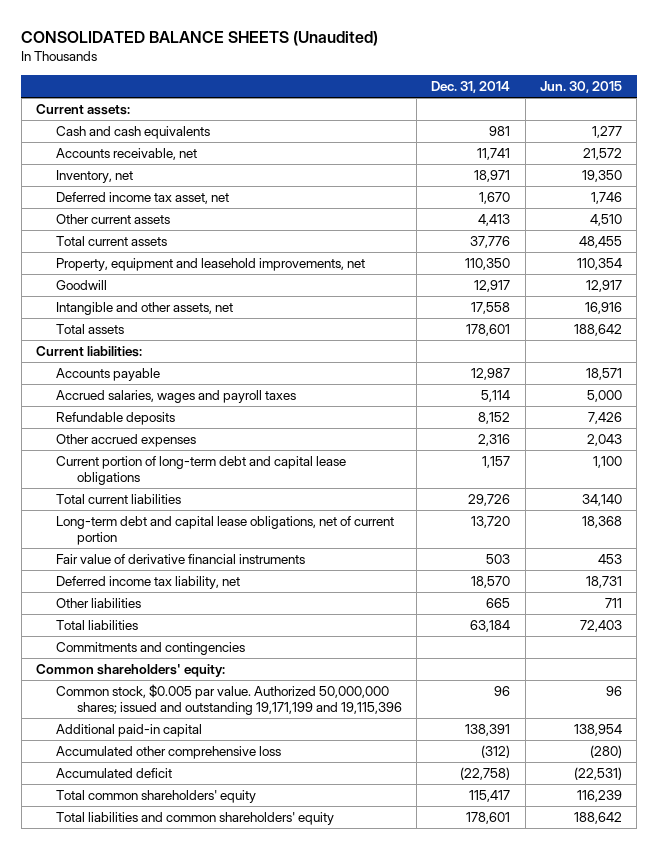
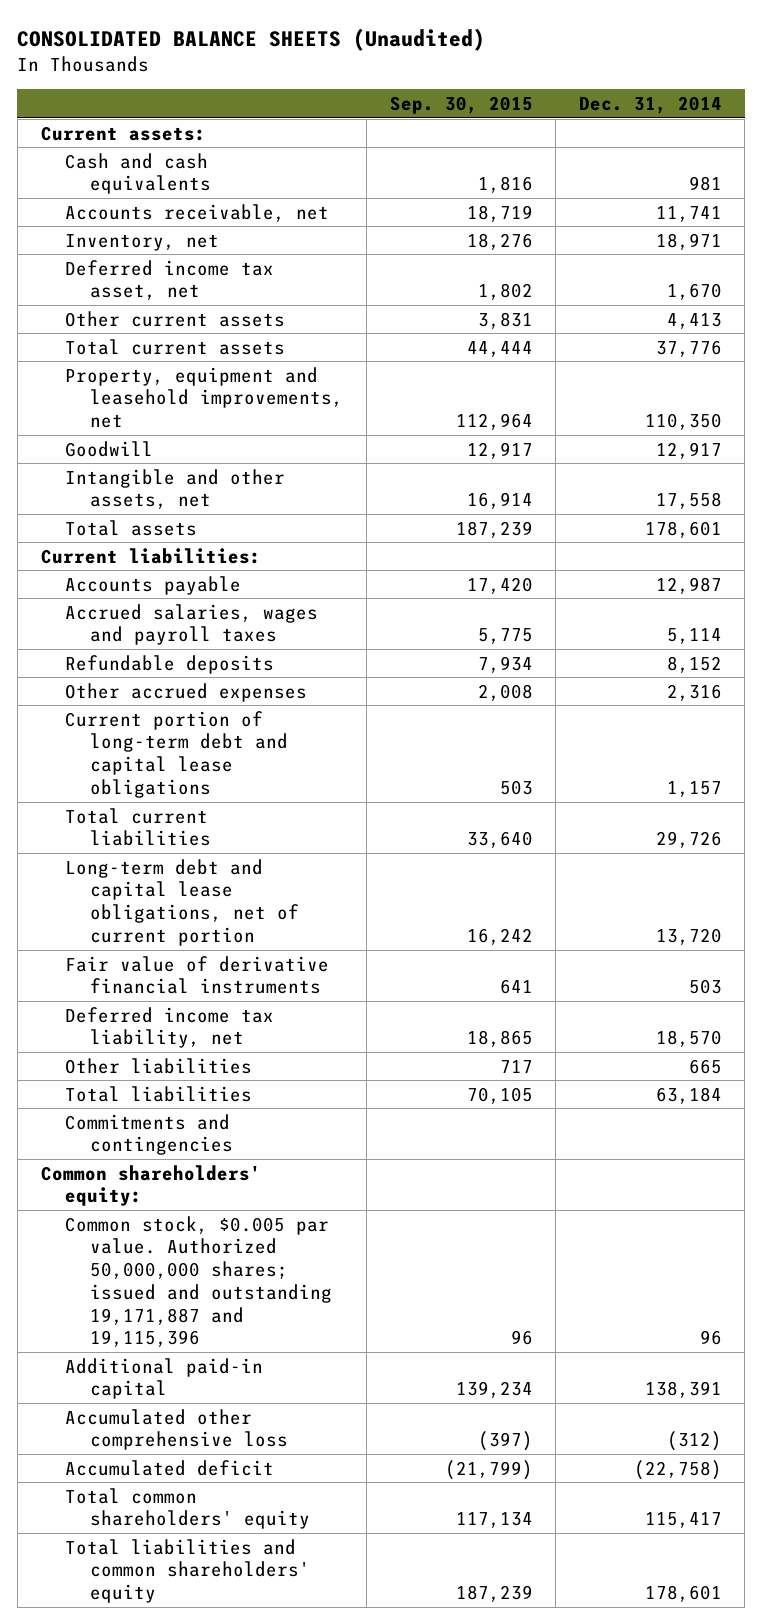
[540,81,623,94] Jun. 30, 2015 -> none
none -> [389,95,533,114] Sep. 30, 2015
[56,684,402,716] Common stock, $0.005 par value. Authorized 50,000,000 shares; issued and outstanding 19,171,199 and 19,115,396 -> [65,1215,333,1348] Common stock, $0.005 par value. Authorized 50,000,000 shares; issued and outstanding 19,171,887 and 19,115,396

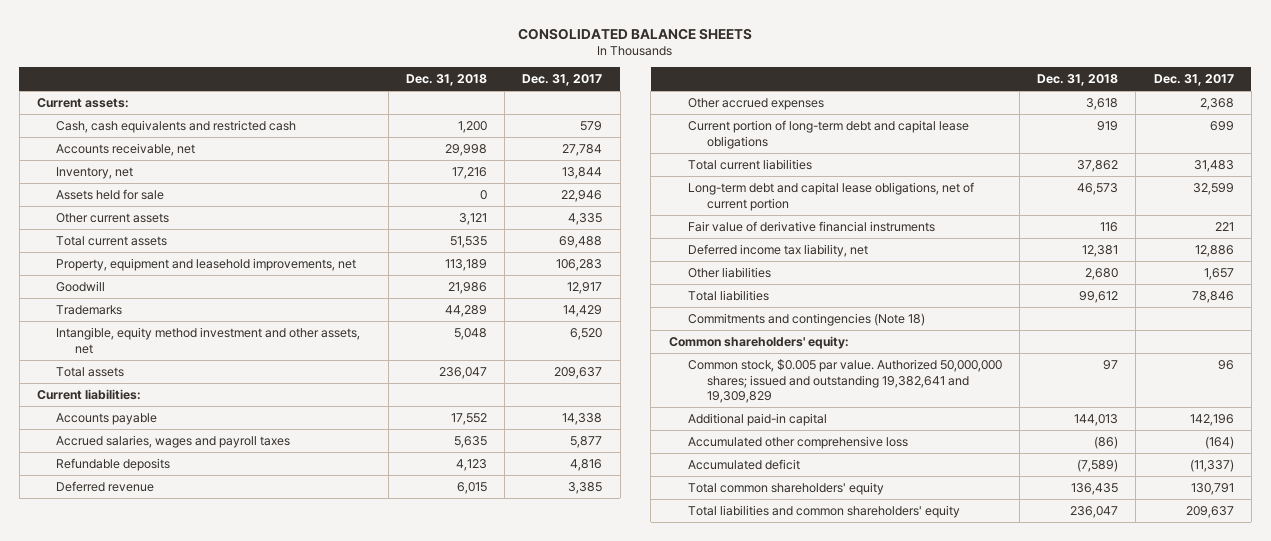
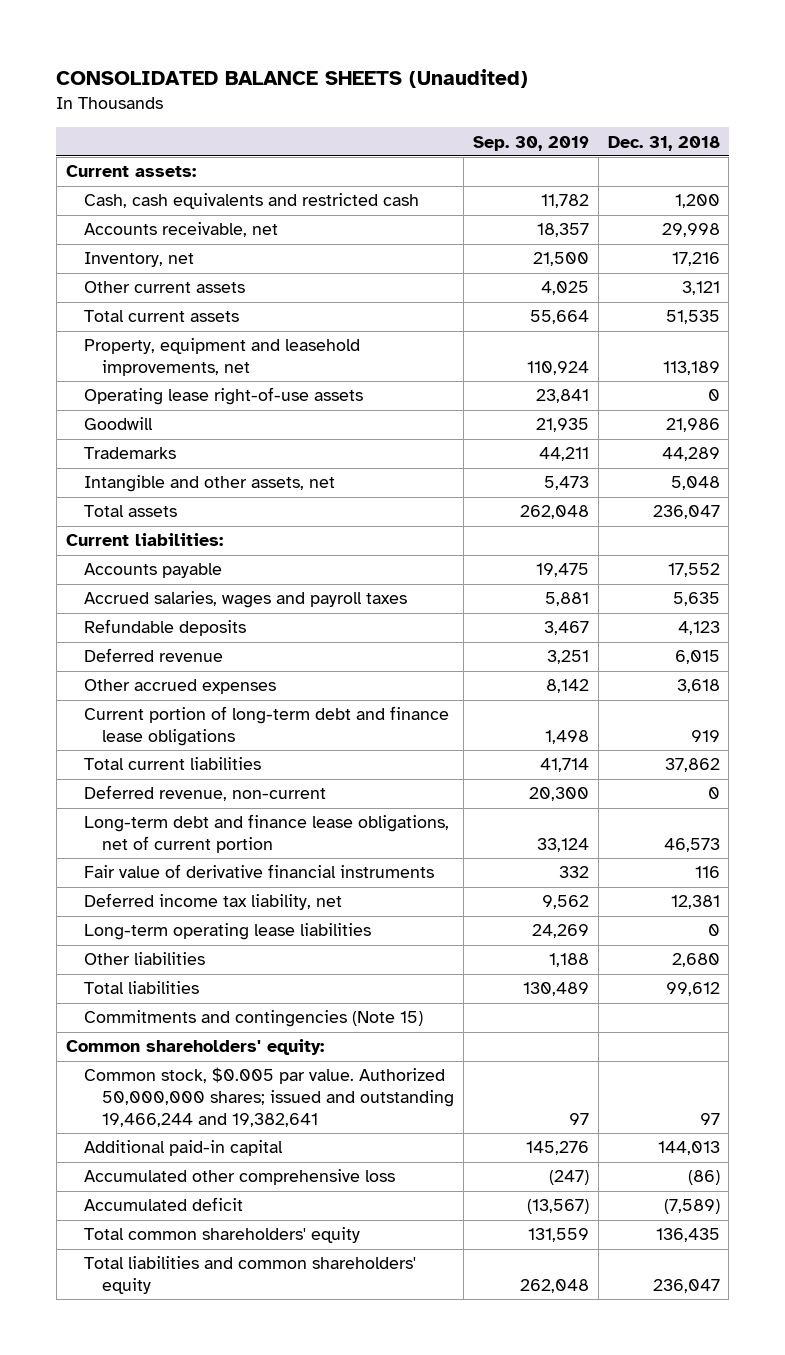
[518,27,753,40] CONSOLIDATED BALANCE SHEETS -> [56,68,529,88] CONSOLIDATED BALANCE SHEETS (Unaudited)
[522,74,603,87] Dec. 31, 2017 -> none
none -> [472,135,589,151] Sep. 30, 2019
[56,188,165,200] Assets held for sale -> none
none -> [83,387,363,406] Operating lease right-of-use assets
[56,326,361,354] Intangible, equity method investment and other assets, net -> [83,475,335,493] Intangible and other assets, net
[687,119,969,149] Current portion of long-term debt and capital lease obligations -> [83,706,449,747] Current portion of long-term debt and finance lease obligations
none -> [83,785,326,802] Deferred revenue, non-current
[687,181,974,211] Long-term debt and capital lease obligations, net of current portion -> [83,814,449,854] Long-term debt and finance lease obligations, net of current portion
none -> [83,923,371,941] Long-term operating lease liabilities
[687,312,925,326] Commitments and contingencies (Note 18) -> [83,1010,423,1028] Commitments and contingencies (Note 15)
[687,358,1002,404] Common stock, $0.005 par value. Authorized 50,000,000 shares; issued and outstanding 19,382,641 and 19,309,829 -> [83,1067,455,1127] Common stock, $0.005 par value. Authorized 50,000,000 shares; issued and outstanding 19,466,244 and 19,382,641

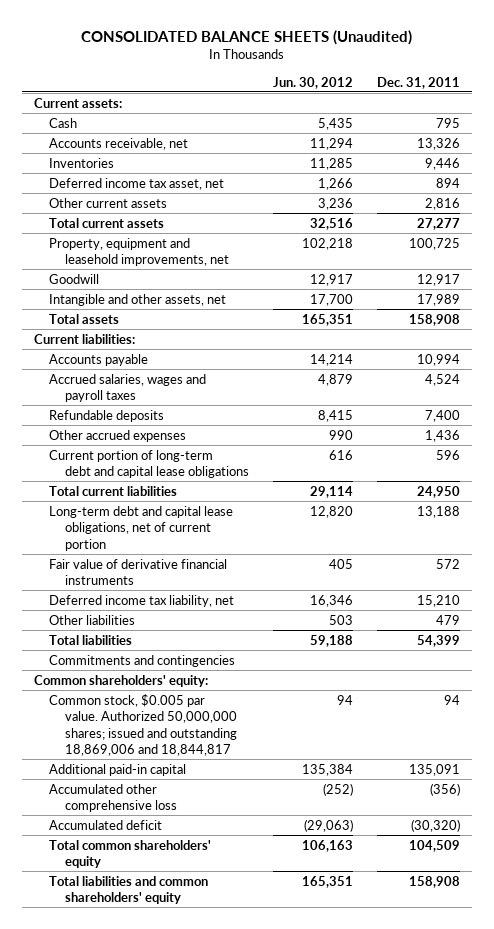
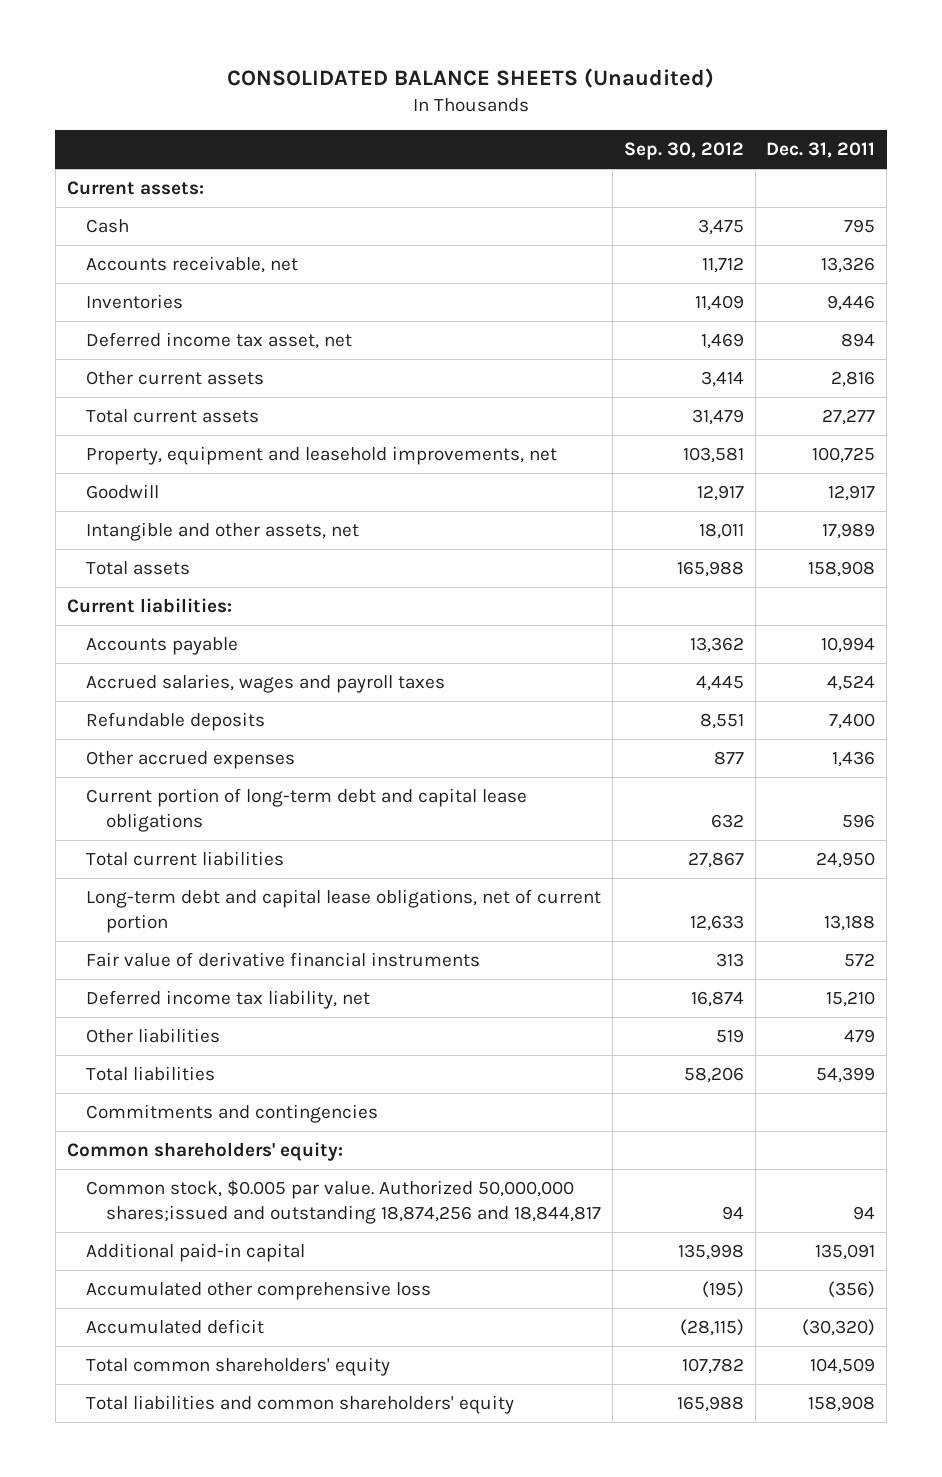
[273,76,354,89] Jun. 30, 2012 -> none
none -> [623,142,744,161] Sep. 30, 2012
[49,693,238,757] Common stock, $0.005 par value. Authorized 50,000,000 shares; issued and outstanding 18,869,006 and 18,844,817 -> [86,1180,601,1224] Common stock, $0.005 par value. Authorized 50,000,000 shares;issued and outstanding 18,874,256 and 18,844,817

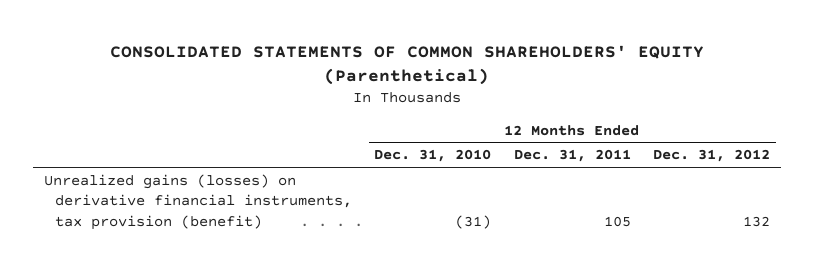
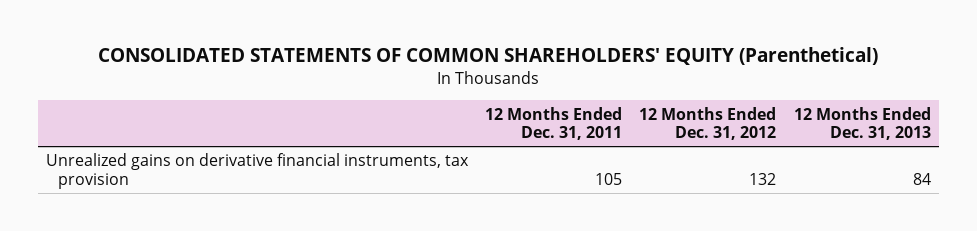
[374,149,492,163] Dec. 31, 2010 -> none
none -> [793,106,931,140] 12 Months Ended Dec. 31, 2013
[43,173,352,230] Unrealized gains (losses) on derivative financial instruments, tax provision (benefit) -> [46,153,470,189] Unrealized gains on derivative financial instruments, tax provision

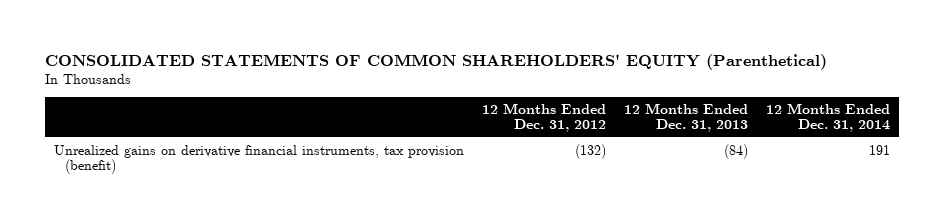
[485,106,623,140] 12 Months Ended Dec. 31, 2011 -> none
none -> [765,102,890,133] 12 Months Ended Dec. 31, 2014
[46,153,470,189] Unrealized gains on derivative financial instruments, tax provision -> [53,144,464,175] Unrealized gains on derivative financial instruments, tax provision (benefit)
[749,172,777,185] 132 -> [574,143,606,159] (132)
[912,172,931,185] 84 -> [723,143,748,159] (84)

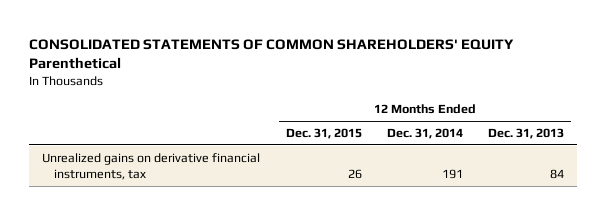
[44,53,827,70] CONSOLIDATED STATEMENTS OF COMMON SHAREHOLDERS' EQUITY (Parenthetical) -> [29,38,515,69] CONSOLIDATED STATEMENTS OF COMMON SHAREHOLDERS' EQUITY Parenthetical
[481,102,606,133] 12 Months Ended Dec. 31, 2012 -> none
none -> [285,128,362,140] Dec. 31, 2015
[53,144,464,175] Unrealized gains on derivative financial instruments, tax provision (benefit) -> [42,153,261,180] Unrealized gains on derivative financial instruments, tax
[723,143,748,159] (84) -> [550,168,565,179] 84

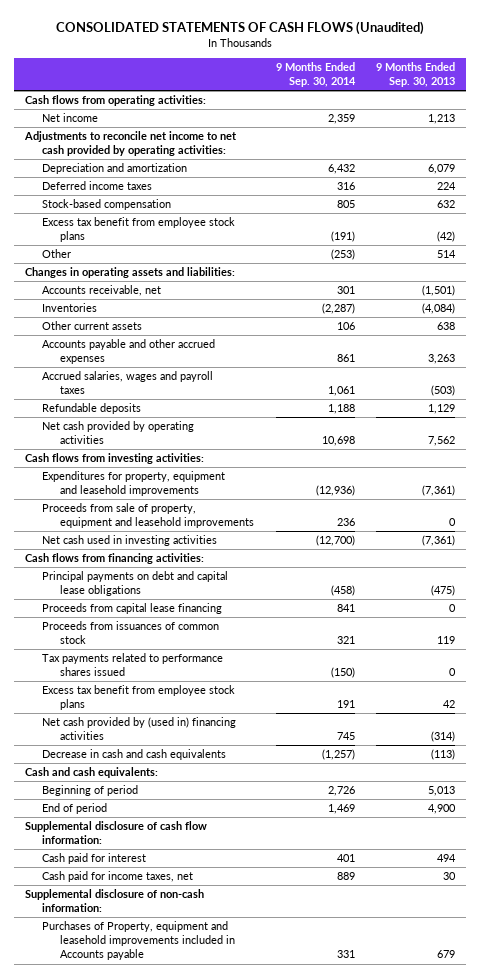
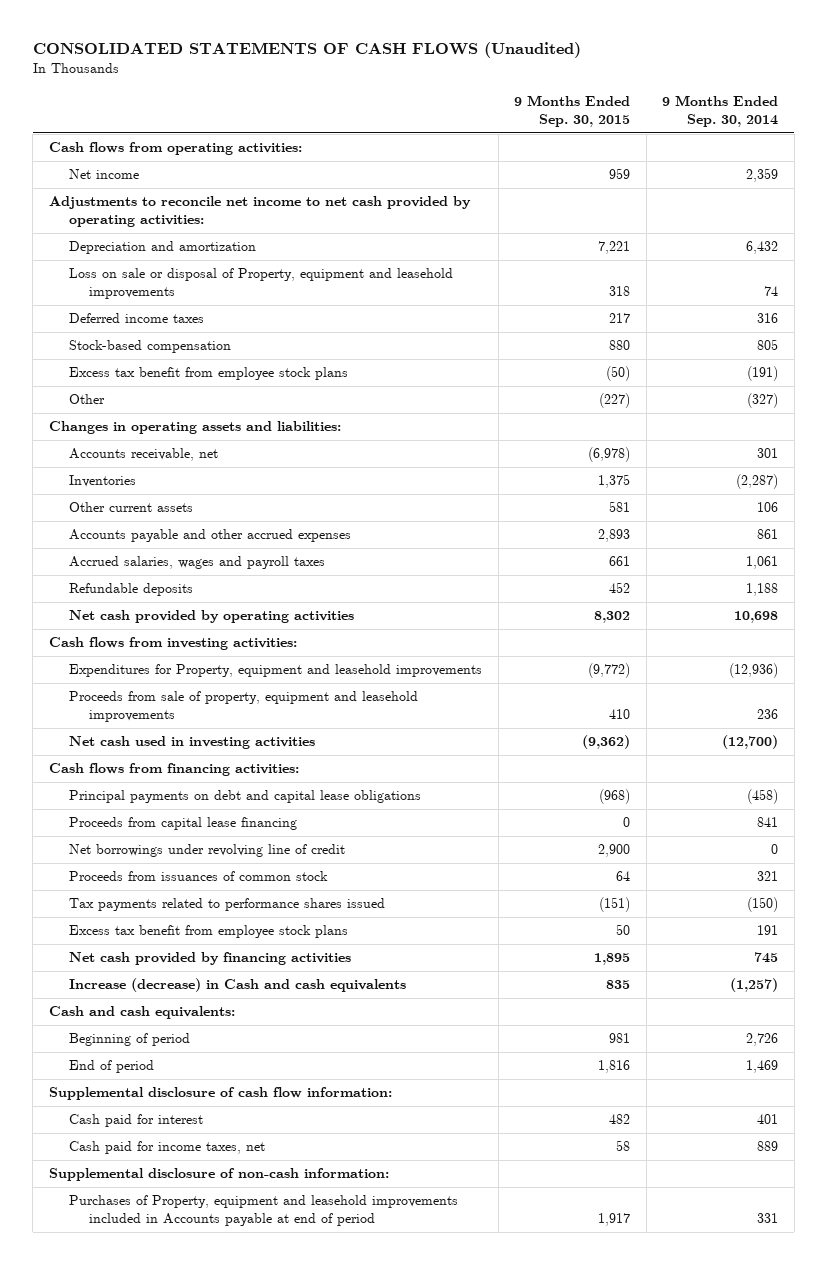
[376,61,456,88] 9 Months Ended Sep. 30, 2013 -> none
none -> [514,95,631,127] 9 Months Ended Sep. 30, 2015
none -> [68,268,453,300] Loss on sale or disposal of Property, equipment and leasehold improvements
[330,249,355,261] (253) -> [747,393,779,409] (327)
[42,471,226,497] Expenditures for property, equipment and leasehold improvements -> [68,664,482,678] Expenditures for Property, equipment and leasehold improvements
none -> [68,844,345,858] Net borrowings under revolving line of credit
[42,717,237,741] Net cash provided by (used in) financing activities -> [68,952,351,966] Net cash provided by financing activities
[42,749,227,761] Decrease in cash and cash equivalents -> [68,978,406,993] Increase (decrease) in Cash and cash equivalents
[42,921,235,961] Purchases of Property, equipment and leasehold improvements included in Accounts payable -> [68,1195,458,1227] Purchases of Property, equipment and leasehold improvements included in Accounts payable at end of period

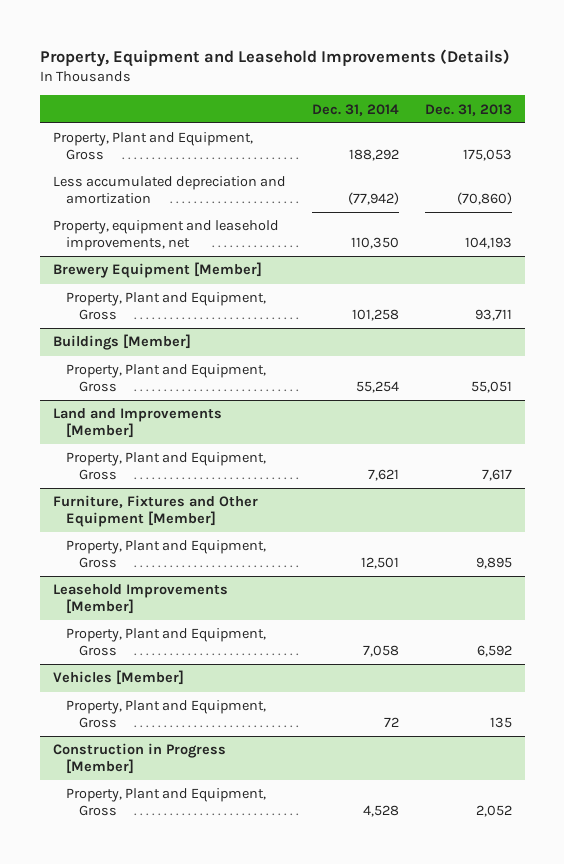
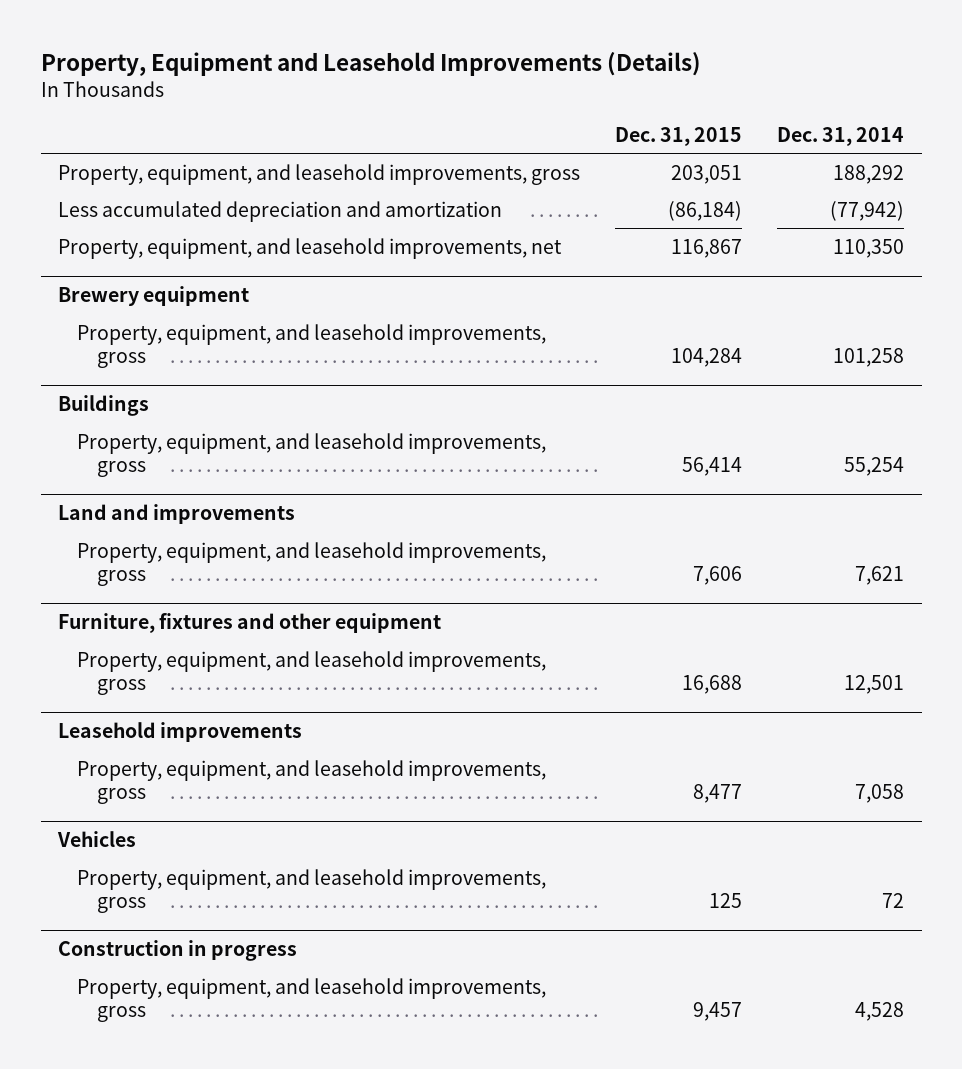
[424,103,512,116] Dec. 31, 2013 -> none
none -> [615,127,743,147] Dec. 31, 2015
[52,132,253,160] Property, Plant and Equipment, Gross -> [58,163,581,185] Property, equipment, and leasehold improvements, gross
[52,220,279,251] Property, equipment and leasehold improvements, net -> [58,237,563,259] Property, equipment, and leasehold improvements, net
[52,262,262,279] Brewery Equipment [Member] -> [58,286,250,307] Brewery equipment
[65,292,266,320] Property, Plant and Equipment, Gross -> [77,323,547,369] Property, equipment, and leasehold improvements, gross
[52,334,191,351] Buildings [Member] -> [58,395,150,417] Buildings
[65,364,266,392] Property, Plant and Equipment, Gross -> [77,432,547,478] Property, equipment, and leasehold improvements, gross
[52,408,222,438] Land and Improvements [Member] -> [58,504,296,525] Land and improvements
[65,452,266,480] Property, Plant and Equipment, Gross -> [77,541,547,587] Property, equipment, and leasehold improvements, gross
[52,495,258,527] Furniture, Fixtures and Other Equipment [Member] -> [58,613,442,634] Furniture, fixtures and other equipment
[65,540,266,568] Property, Plant and Equipment, Gross -> [77,650,547,696] Property, equipment, and leasehold improvements, gross
[52,584,228,614] Leasehold Improvements [Member] -> [58,722,303,743] Leasehold improvements
[65,628,266,656] Property, Plant and Equipment, Gross -> [77,759,547,805] Property, equipment, and leasehold improvements, gross
[52,670,184,686] Vehicles [Member] -> [57,831,137,848] Vehicles
[65,700,266,728] Property, Plant and Equipment, Gross -> [77,868,547,914] Property, equipment, and leasehold improvements, gross
[52,743,226,774] Construction in Progress [Member] -> [58,940,298,962] Construction in progress
[65,788,266,816] Property, Plant and Equipment, Gross -> [77,977,547,1023] Property, equipment, and leasehold improvements, gross

